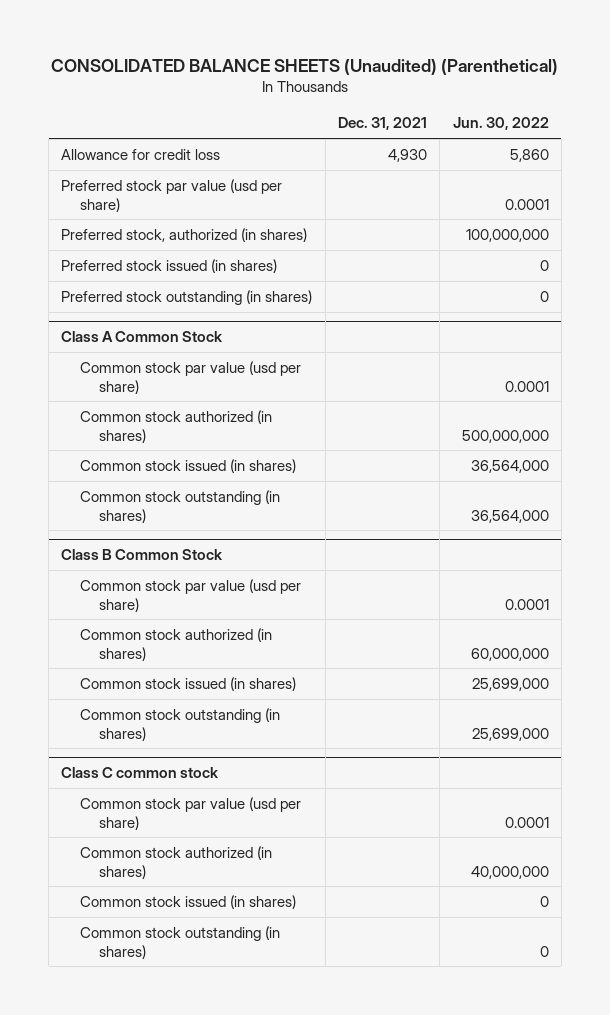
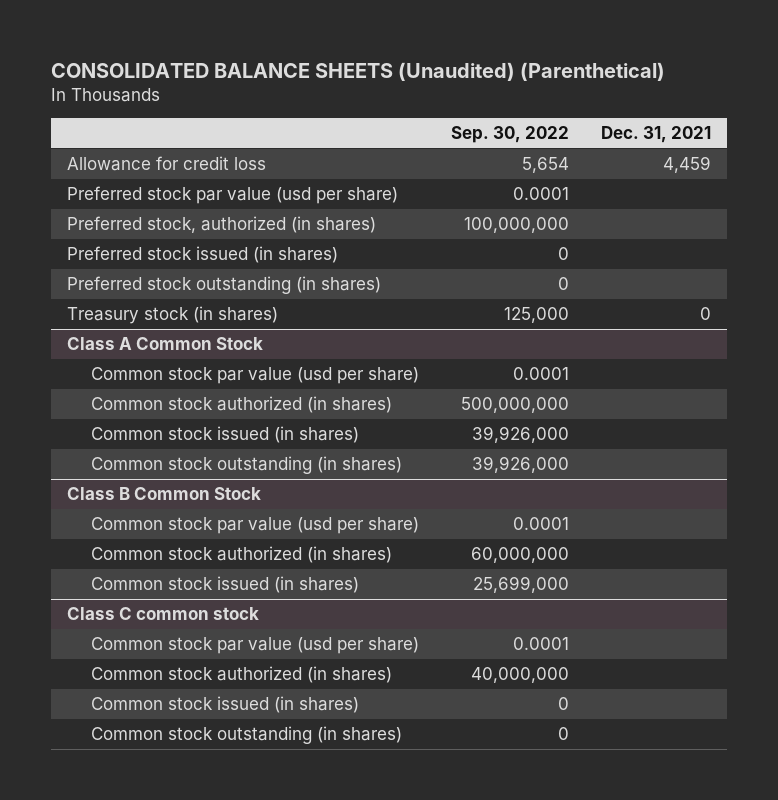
[452,117,549,131] Jun. 30, 2022 -> none
none -> [450,126,569,144] Sep. 30, 2022
[387,148,427,162] 4,930 -> [663,156,712,174] 4,459
none -> [67,306,279,325] Treasury stock (in shares)
[80,707,281,741] Common stock outstanding (in shares) -> none

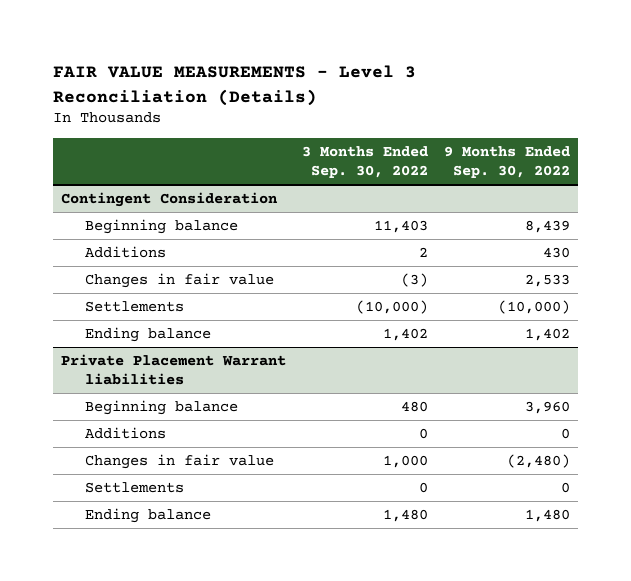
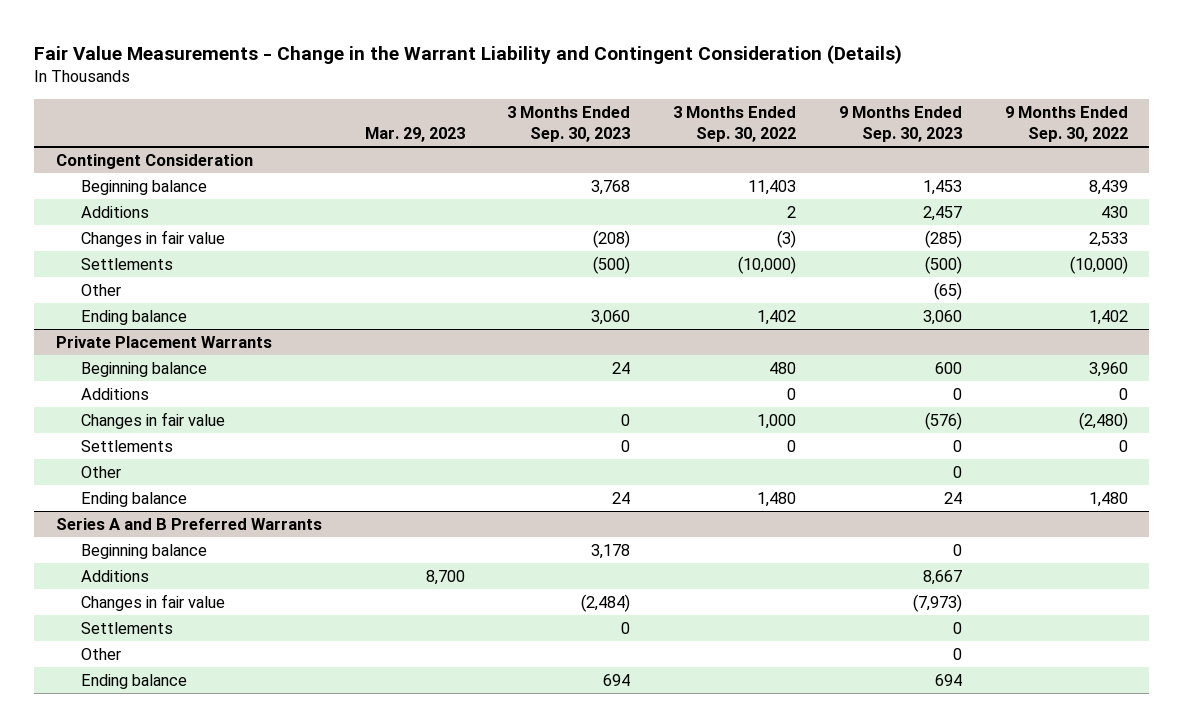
[53,65,417,106] FAIR VALUE MEASUREMENTS - Level 3 Reconciliation (Details) -> [34,44,903,64] Fair Value Measurements - Change in the Warrant Liability and Contingent Consideration (Details)
none -> [364,127,465,143] Mar. 29, 2023
none -> [507,105,631,143] 3 Months Ended Sep. 30, 2023
none -> [838,105,962,143] 9 Months Ended Sep. 30, 2023
none -> [80,283,121,296] Other
[61,354,287,386] Private Placement Warrant liabilities -> [55,335,272,348] Private Placement Warrants
none -> [80,465,121,478] Other
none -> [55,517,322,530] Series A and B Preferred Warrants
none -> [80,543,207,559] Beginning balance
none -> [80,569,149,582] Additions
none -> [80,593,225,611] Changes in fair value
none -> [80,621,173,634] Settlements
none -> [80,647,121,660] Other
none -> [80,673,187,689] Ending balance

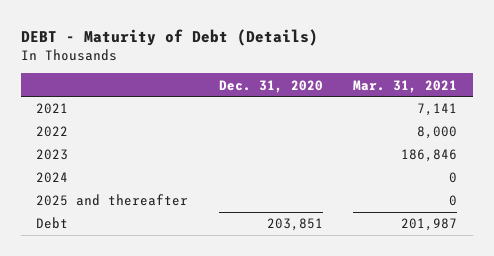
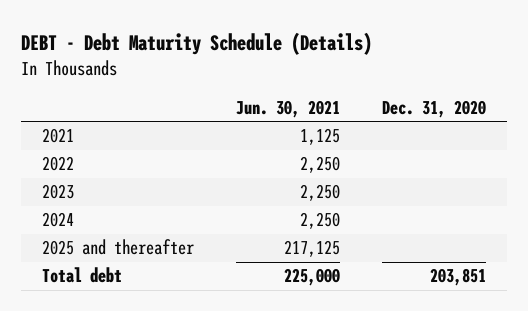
[21,28,319,46] DEBT - Maturity of Debt (Details) -> [21,31,373,55] DEBT - Debt Maturity Schedule (Details)
[353,79,458,93] Mar. 31, 2021 -> none
none -> [236,99,341,118] Jun. 30, 2021
[36,217,69,230] Debt -> [42,267,123,284] Total debt

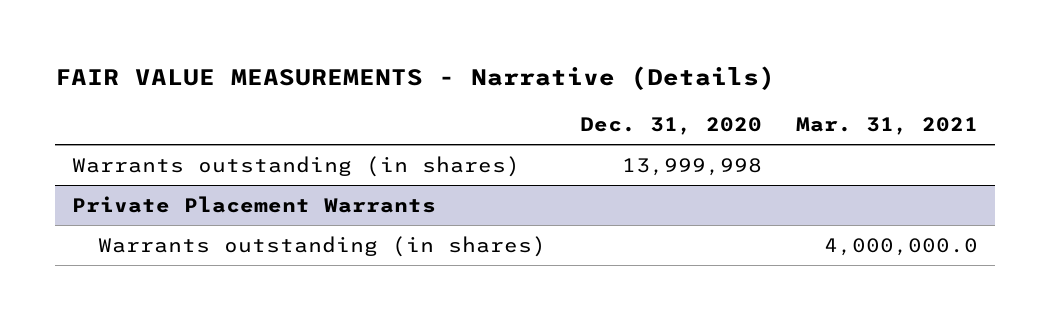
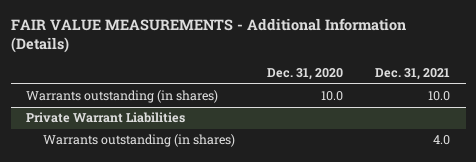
[54,66,775,91] FAIR VALUE MEASUREMENTS - Narrative (Details) -> [10,17,406,54] FAIR VALUE MEASUREMENTS - Additional Information (Details)
[795,117,978,136] Mar. 31, 2021 -> none
none -> [374,68,450,81] Dec. 31, 2021
[621,157,762,176] 13,999,998 -> [320,91,343,102] 10.0
[71,195,436,213] Private Placement Warrants -> [26,112,186,124] Private Warrant Liabilities

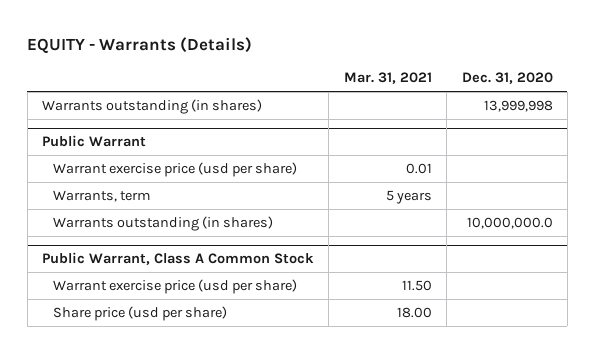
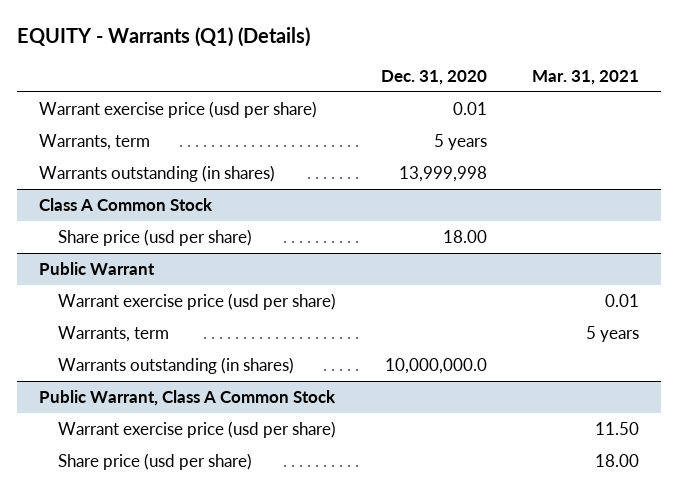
[27,36,253,54] EQUITY - Warrants (Details) -> [16,27,310,48] EQUITY - Warrants (Q1) (Details)
none -> [39,100,318,118] Warrant exercise price (usd per share)
none -> [39,133,151,150] Warrants, term
none -> [39,197,214,211] Class A Common Stock
none -> [58,228,253,246] Share price (usd per share)

